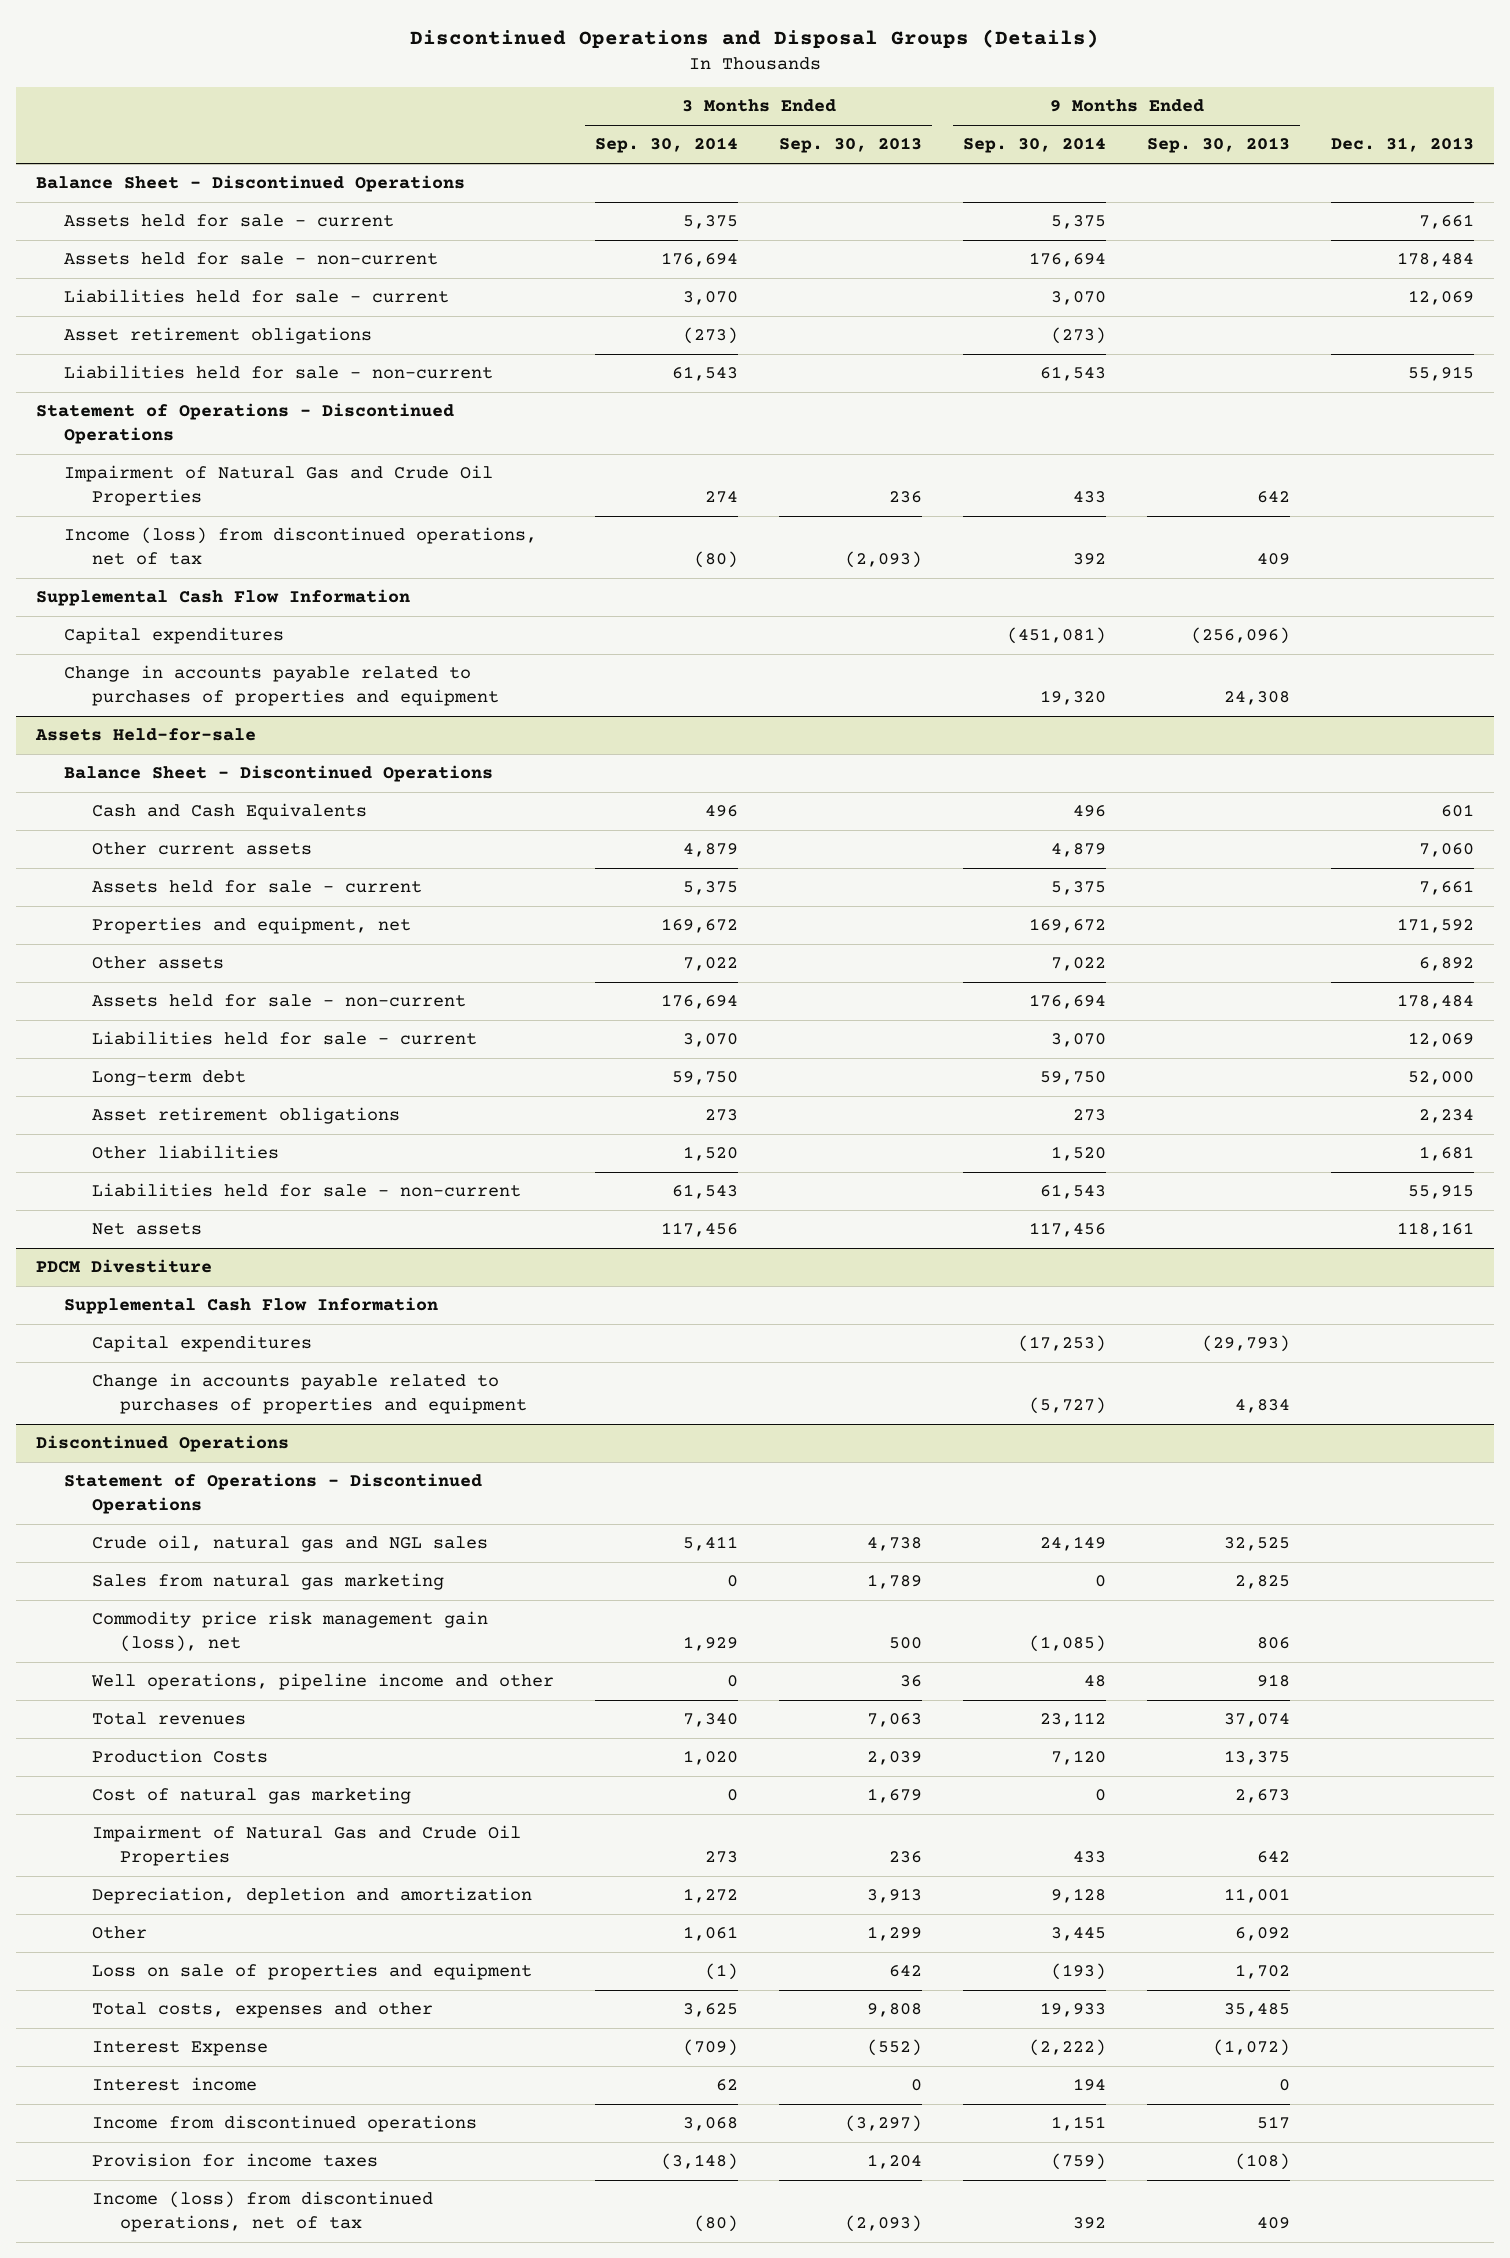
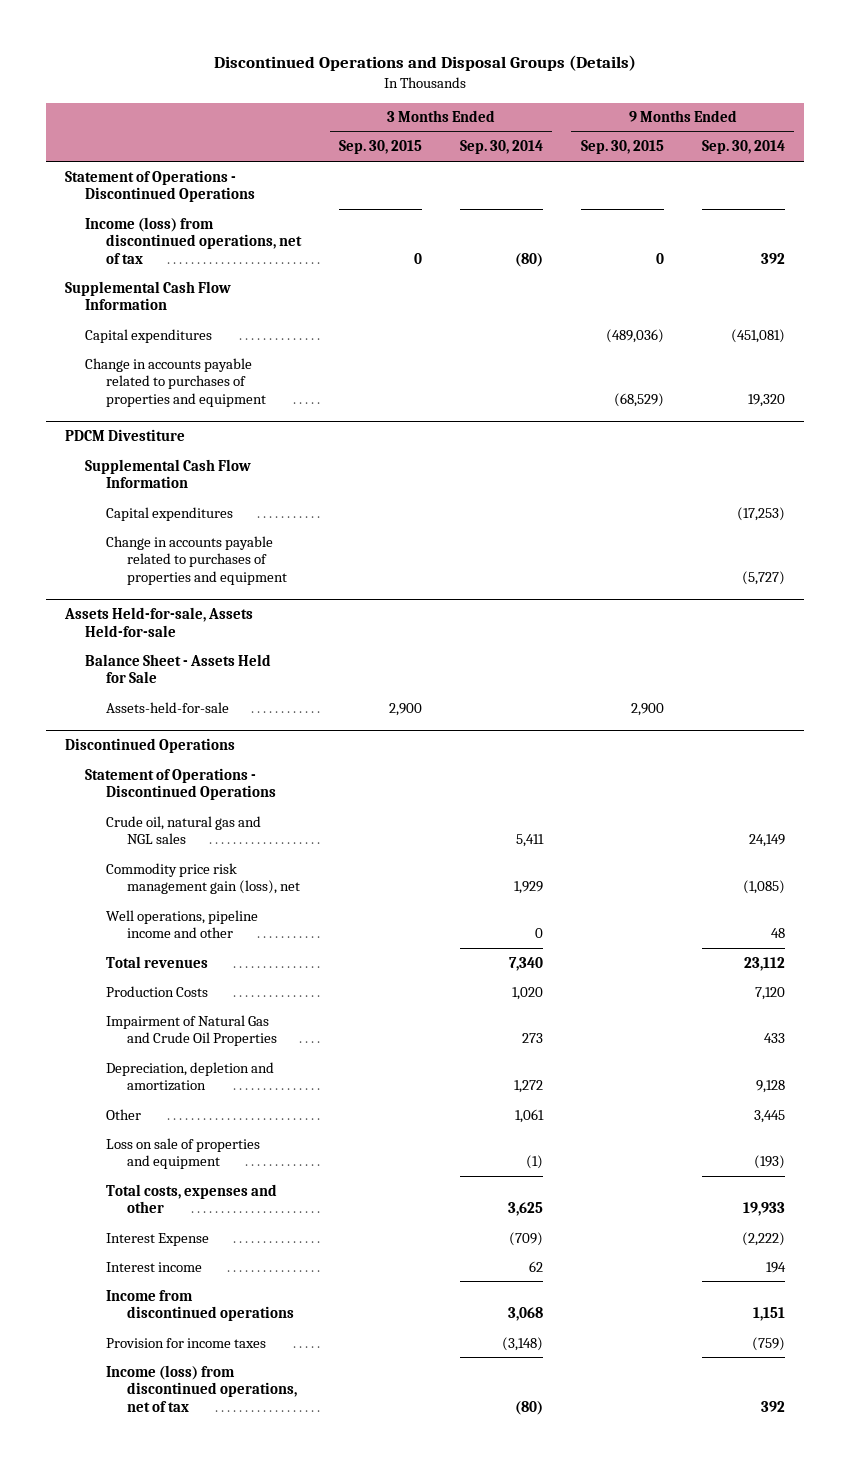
[779,137,923,154] Sep. 30, 2013 -> none
[1146,137,1290,154] Sep. 30, 2013 -> none
[1330,137,1474,153] Dec. 31, 2013 -> none
none -> [339,140,423,155] Sep. 30, 2015
none -> [580,140,664,155] Sep. 30, 2015
[36,175,466,193] Balance Sheet - Discontinued Operations -> none
[64,214,395,228] Assets held for sale - current -> none
[64,252,439,266] Assets held for sale - non-current -> none
[64,289,450,304] Liabilities held for sale - current -> none
[64,327,373,345] Asset retirement obligations -> none
[64,365,494,380] Liabilities held for sale - non-current -> none
[64,465,494,506] Impairment of Natural Gas and Crude Oil Properties -> none
[35,728,257,742] Assets Held-for-sale -> none
[64,765,494,783] Balance Sheet - Discontinued Operations -> none
[92,803,368,821] Cash and Cash Equivalents -> none
[92,842,313,856] Other current assets -> none
[92,880,423,894] Assets held for sale - current -> none
[92,917,412,935] Properties and equipment, net -> none
[92,956,225,970] Other assets -> none
[92,994,467,1008] Assets held for sale - non-current -> none
[92,1031,478,1046] Liabilities held for sale - current -> none
[92,1070,247,1087] Long-term debt -> none
[92,1107,401,1125] Asset retirement obligations -> none
[92,1145,280,1160] Other liabilities -> none
[92,1183,522,1198] Liabilities held for sale - non-current -> none
[92,1223,203,1236] Net assets -> none
none -> [63,607,253,637] Assets Held-for-sale, Assets Held-for-sale
none -> [85,653,272,684] Balance Sheet - Assets Held for Sale
none -> [106,701,230,713] Assets-held-for-sale
[92,1573,445,1591] Sales from natural gas marketing -> none
[92,1787,412,1805] Cost of natural gas marketing -> none

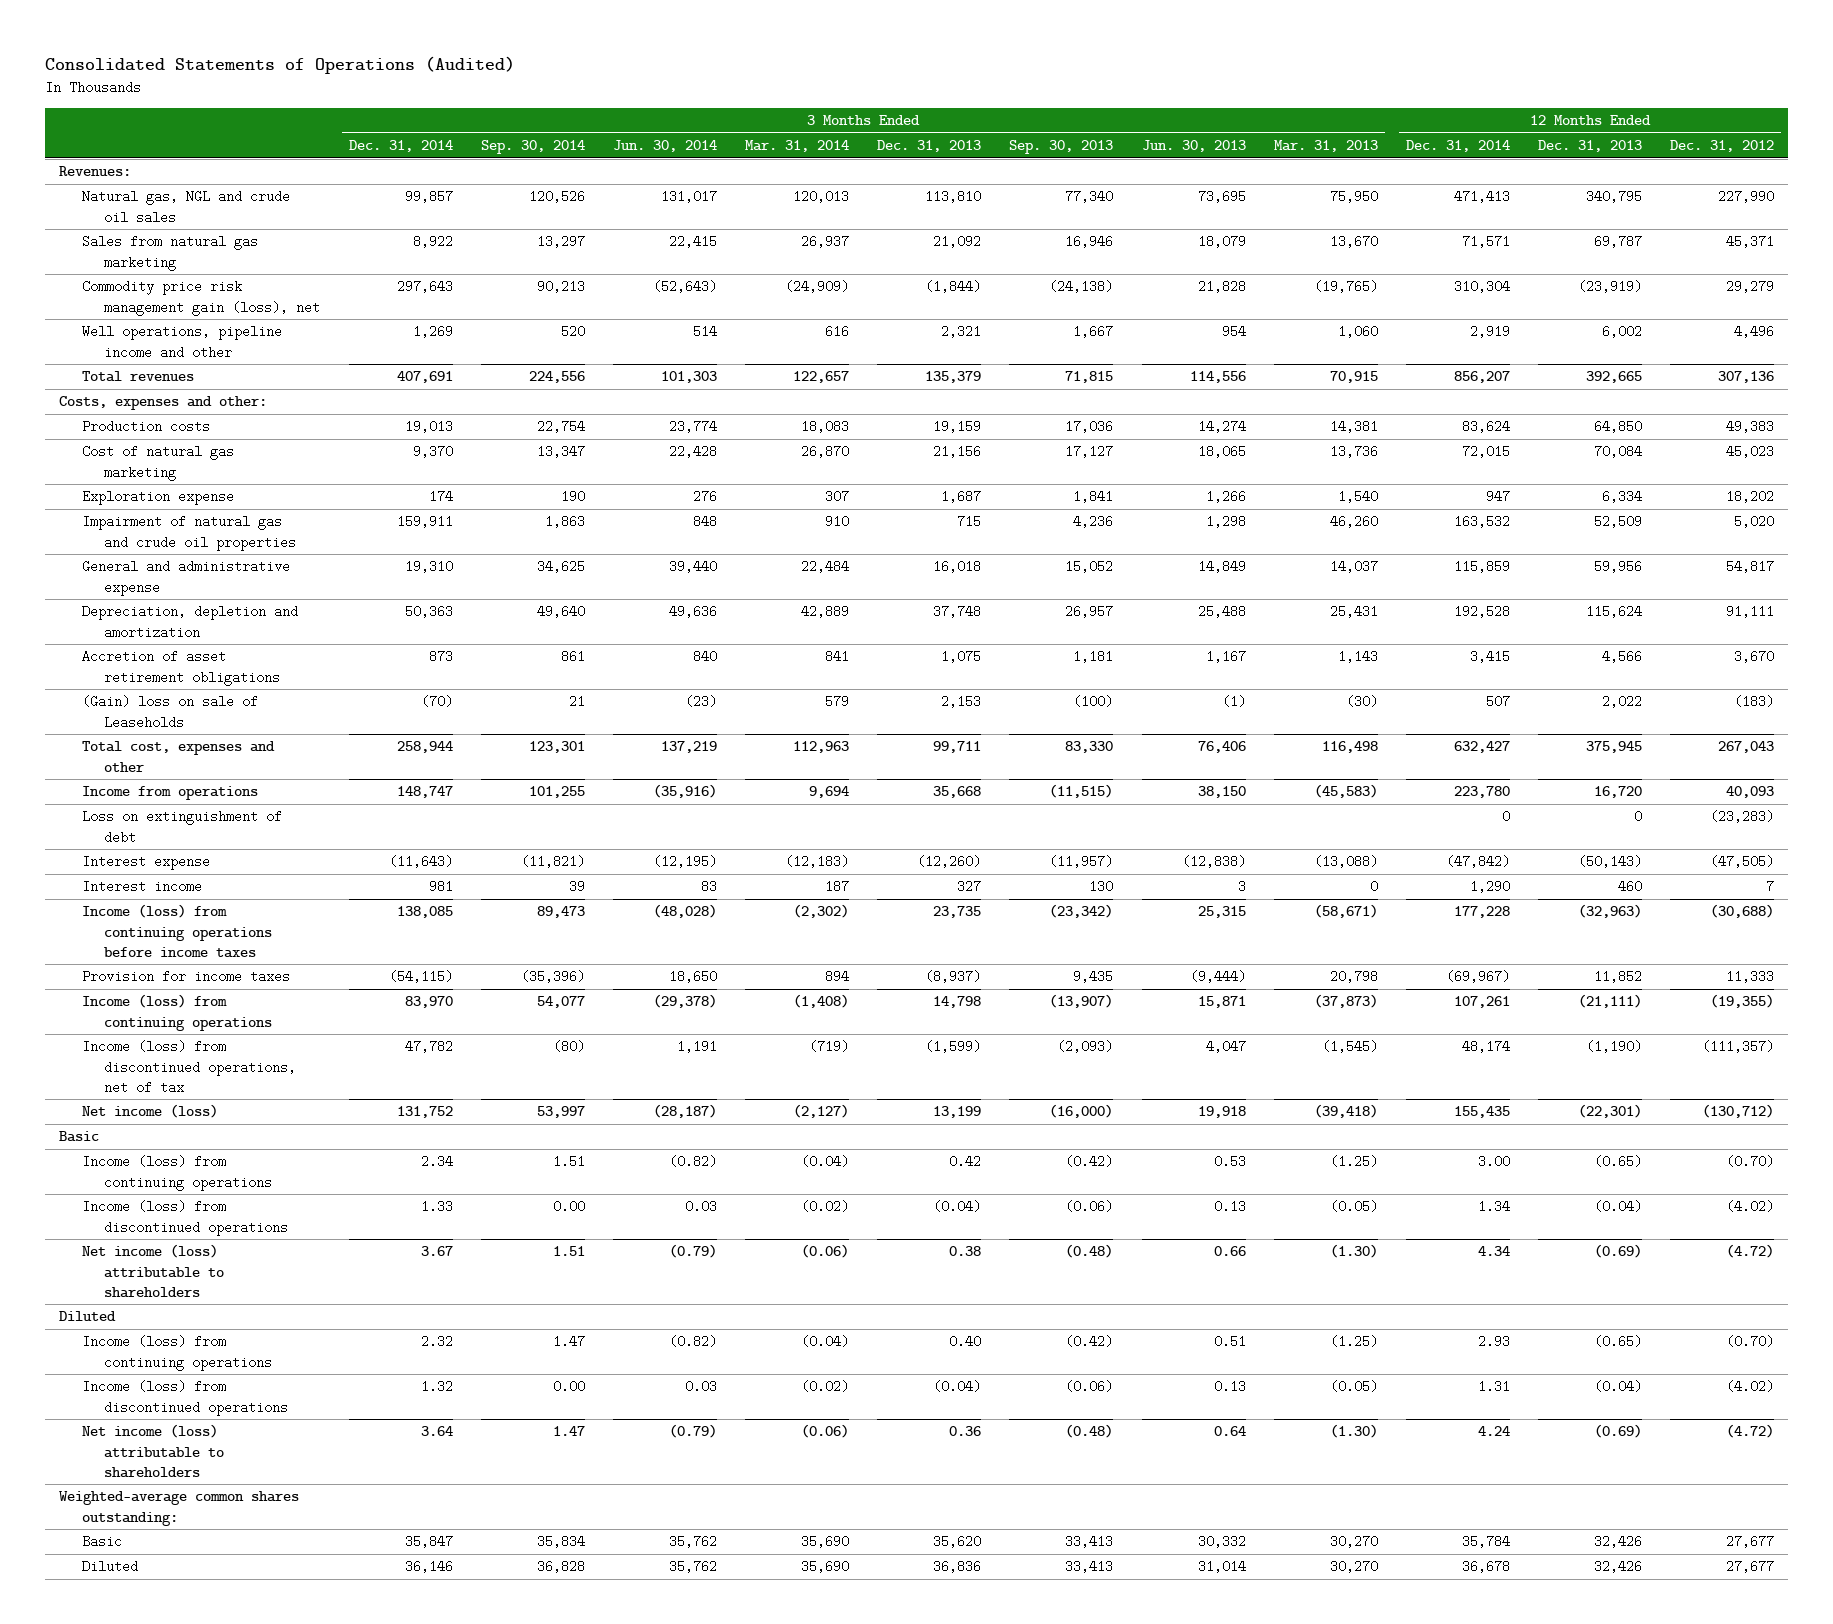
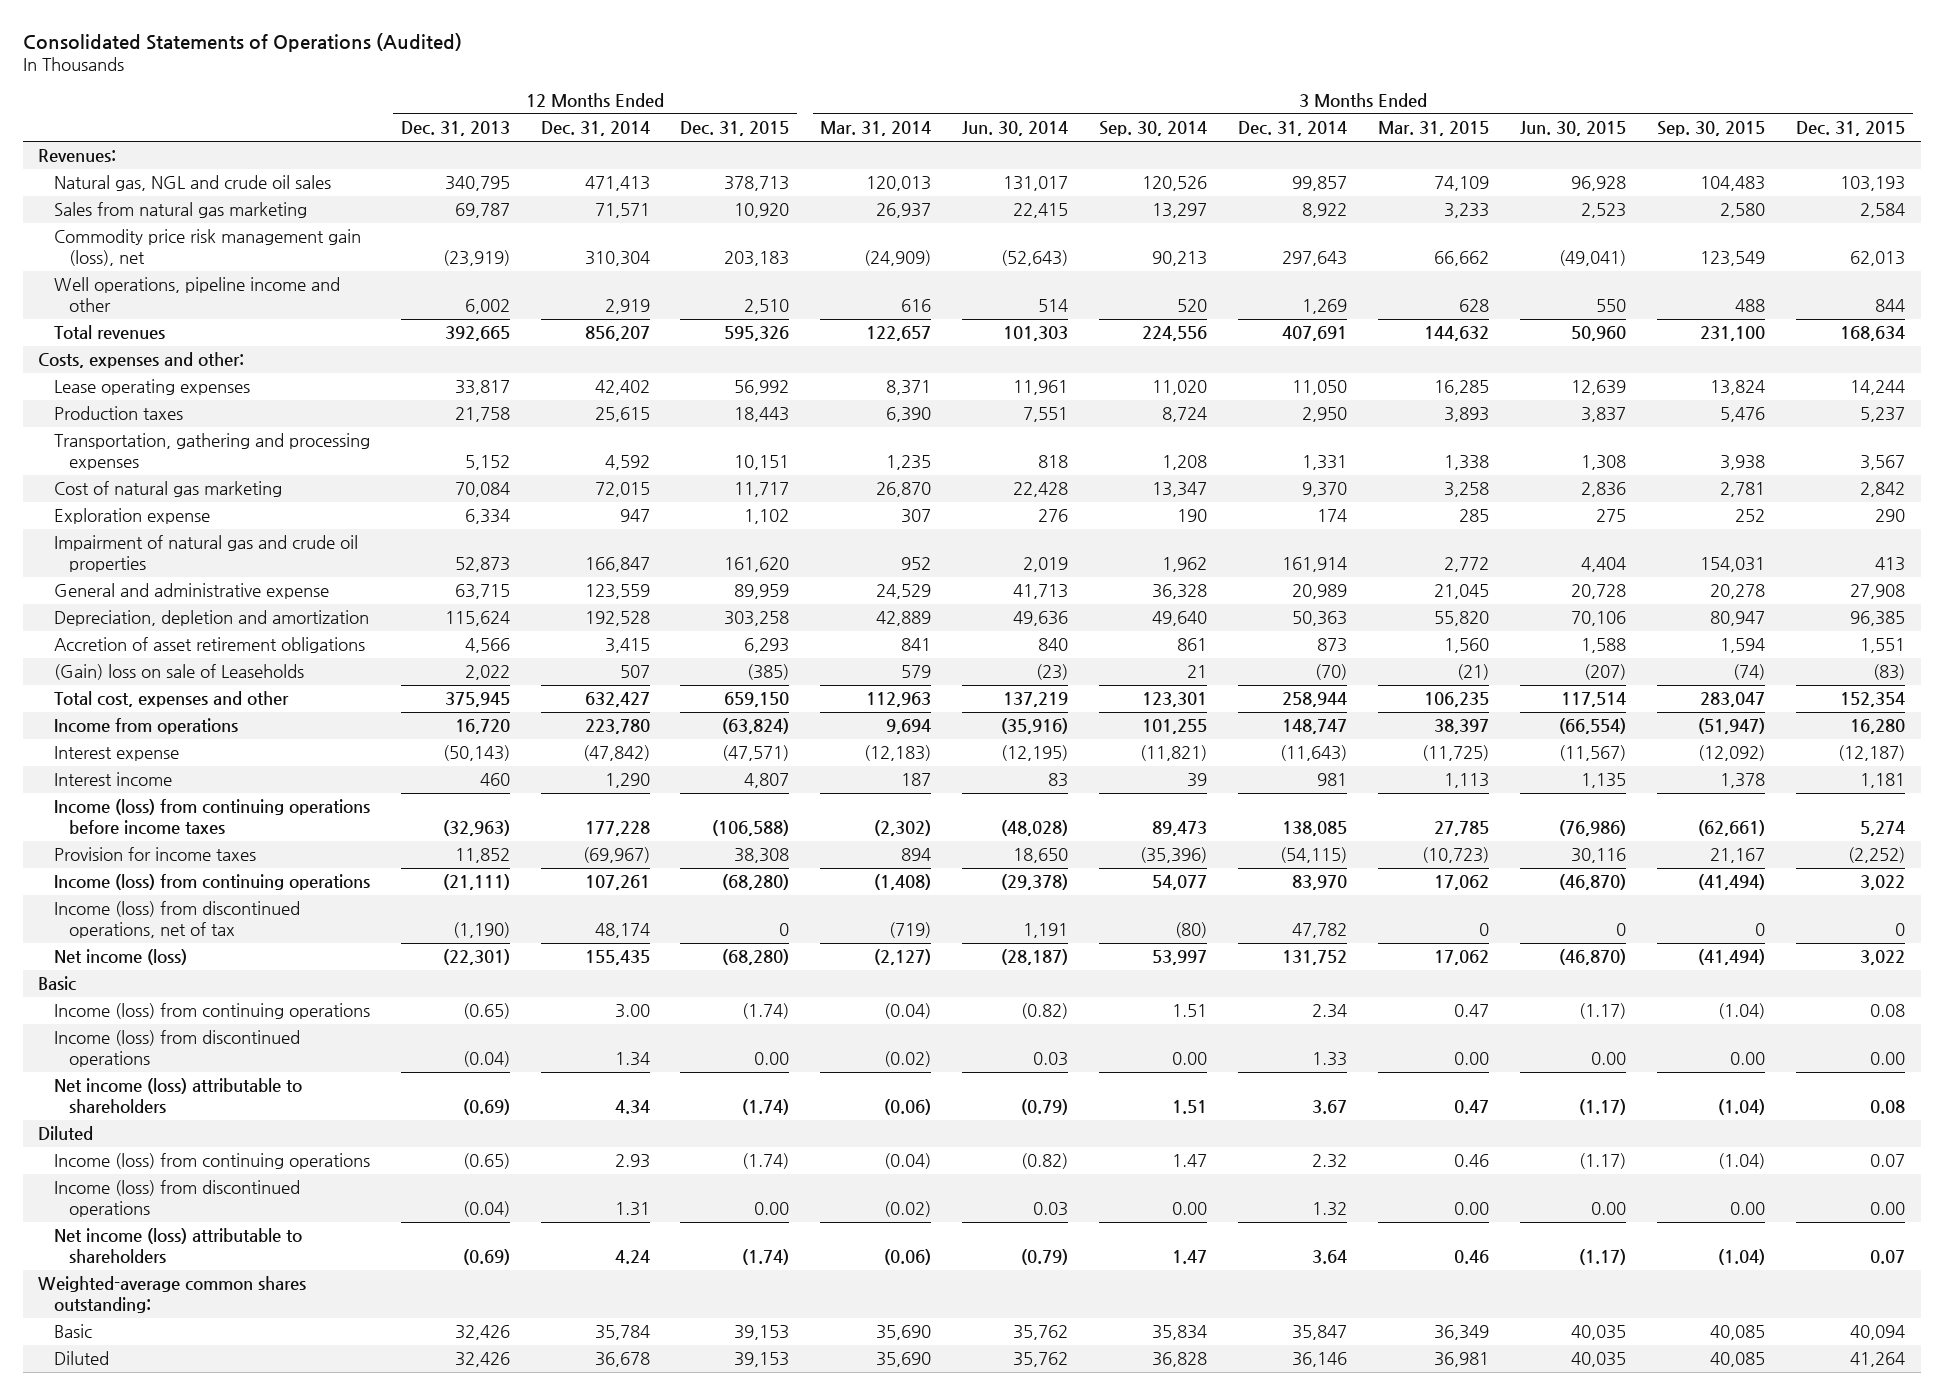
[877,140,982,153] Dec. 31, 2013 -> none
[1009,140,1114,155] Sep. 30, 2013 -> none
[1141,140,1246,153] Jun. 30, 2013 -> none
[1273,140,1378,153] Mar. 31, 2013 -> none
[1670,140,1775,153] Dec. 31, 2012 -> none
none -> [680,121,790,137] Dec. 31, 2015
none -> [1378,121,1490,137] Mar. 31, 2015
none -> [1520,121,1627,137] Jun. 30, 2015
none -> [1657,121,1766,137] Sep. 30, 2015
none -> [1796,121,1906,137] Dec. 31, 2015
[81,420,210,434] Production costs -> none
none -> [53,379,250,396] Lease operating expenses
none -> [53,406,183,421] Production taxes
none -> [53,433,370,470] Transportation, gathering and processing expenses
[396,515,453,529] 159,911 -> [1282,556,1348,572] 161,914
[544,515,585,529] 1,863 -> [1162,556,1208,572] 1,962
[692,515,717,529] 848 -> [1023,556,1069,572] 2,019
[825,515,850,529] 910 -> [901,556,932,570] 952
[1454,515,1511,529] 163,532 -> [584,556,650,572] 166,847
[1594,515,1643,529] 52,509 -> [454,556,510,572] 52,873
[404,560,453,574] 19,310 -> [1292,584,1348,600] 20,989
[536,560,585,574] 34,625 -> [1152,584,1208,600] 36,328
[668,560,717,574] 39,440 -> [1013,584,1069,600] 41,713
[801,560,850,574] 22,484 -> [876,584,932,600] 24,529
[1454,560,1511,574] 115,859 -> [584,584,650,600] 123,559
[1594,560,1643,574] 59,956 -> [454,584,510,600] 63,715
[81,810,282,844] Loss on extinguishment of debt -> none

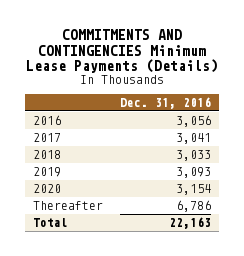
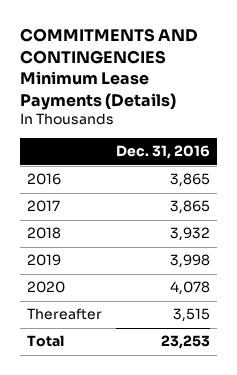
[175,114,211,127] 3,056 -> [170,173,211,188] 3,865
[175,132,211,144] 3,041 -> [170,200,211,215] 3,865
[175,149,211,161] 3,033 -> [170,227,211,242] 3,932
[175,166,211,178] 3,093 -> [170,254,211,269] 3,998
[175,183,211,195] 3,154 -> [170,281,211,296] 4,078
[175,199,211,212] 6,786 -> [173,308,211,323] 3,515
[168,216,211,229] 22,163 -> [161,335,211,350] 23,253

